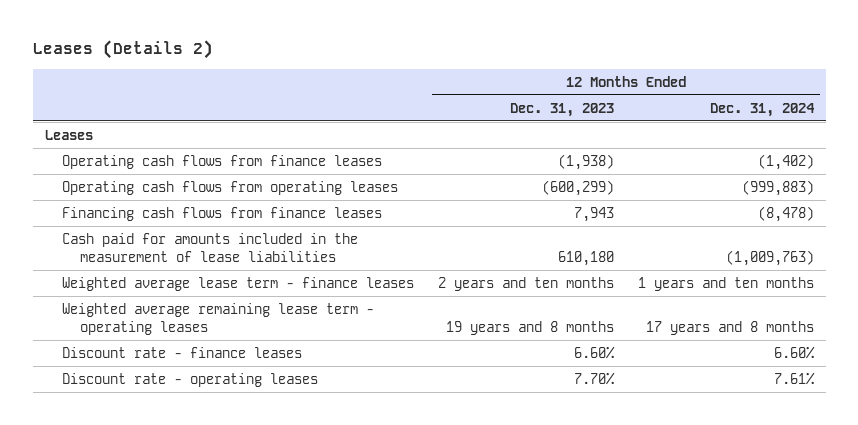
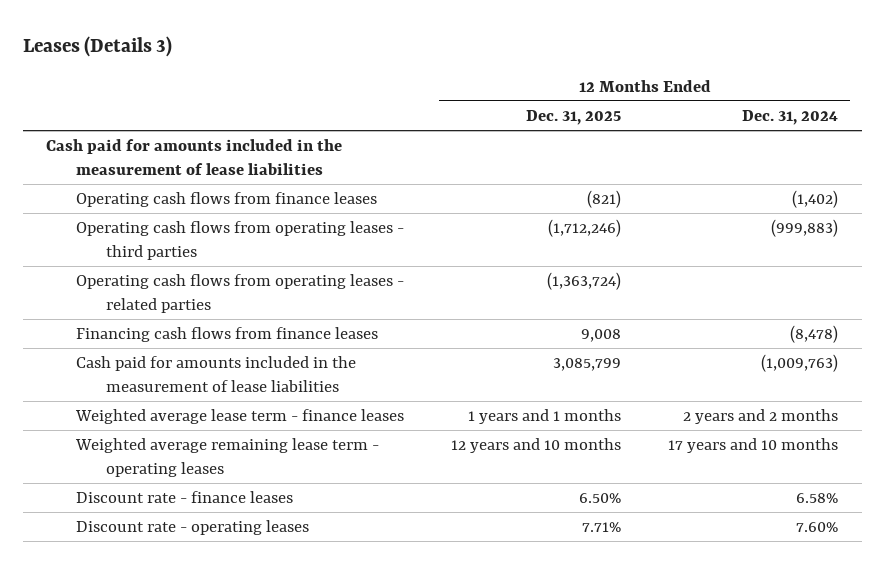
[32,40,213,60] Leases (Details 2) -> [22,36,172,58] Leases (Details 3)
[509,102,614,117] Dec. 31, 2023 -> none
none -> [526,110,622,126] Dec. 31, 2025
[44,129,93,140] Leases -> none
none -> [46,139,343,175] Cash paid for amounts included in the measurement of lease liabilities
[62,180,399,195] Operating cash flows from operating leases -> [76,221,405,260] Operating cash flows from operating leases - third parties
none -> [76,274,405,313] Operating cash flows from operating leases - related parties
[637,276,814,291] 1 years and ten months -> [683,409,839,425] 2 years and 2 months
[645,320,814,335] 17 years and 8 months -> [668,438,839,454] 17 years and 10 months
[773,345,815,359] 6.60% -> [796,493,839,504] 6.58%
[773,371,815,385] 7.61% -> [796,522,839,533] 7.60%

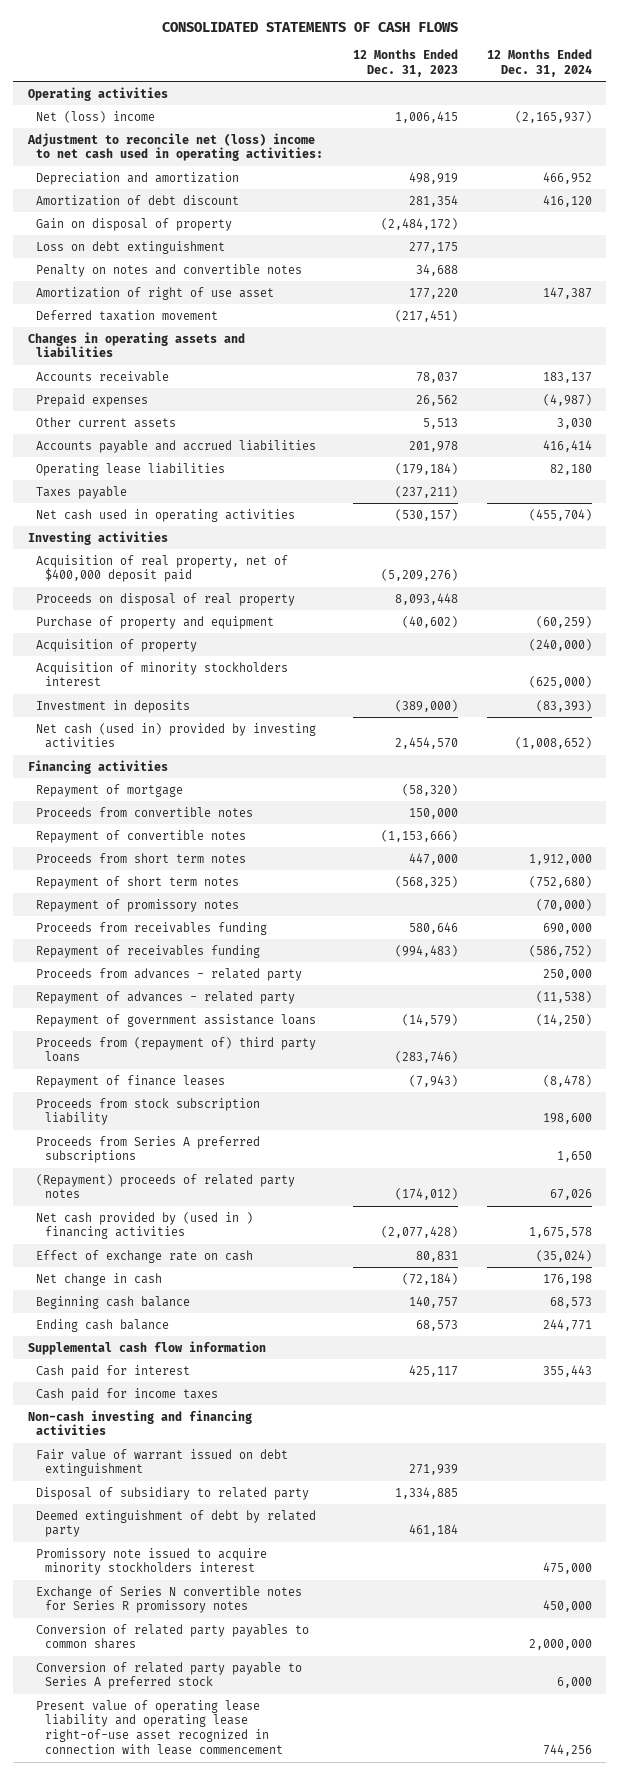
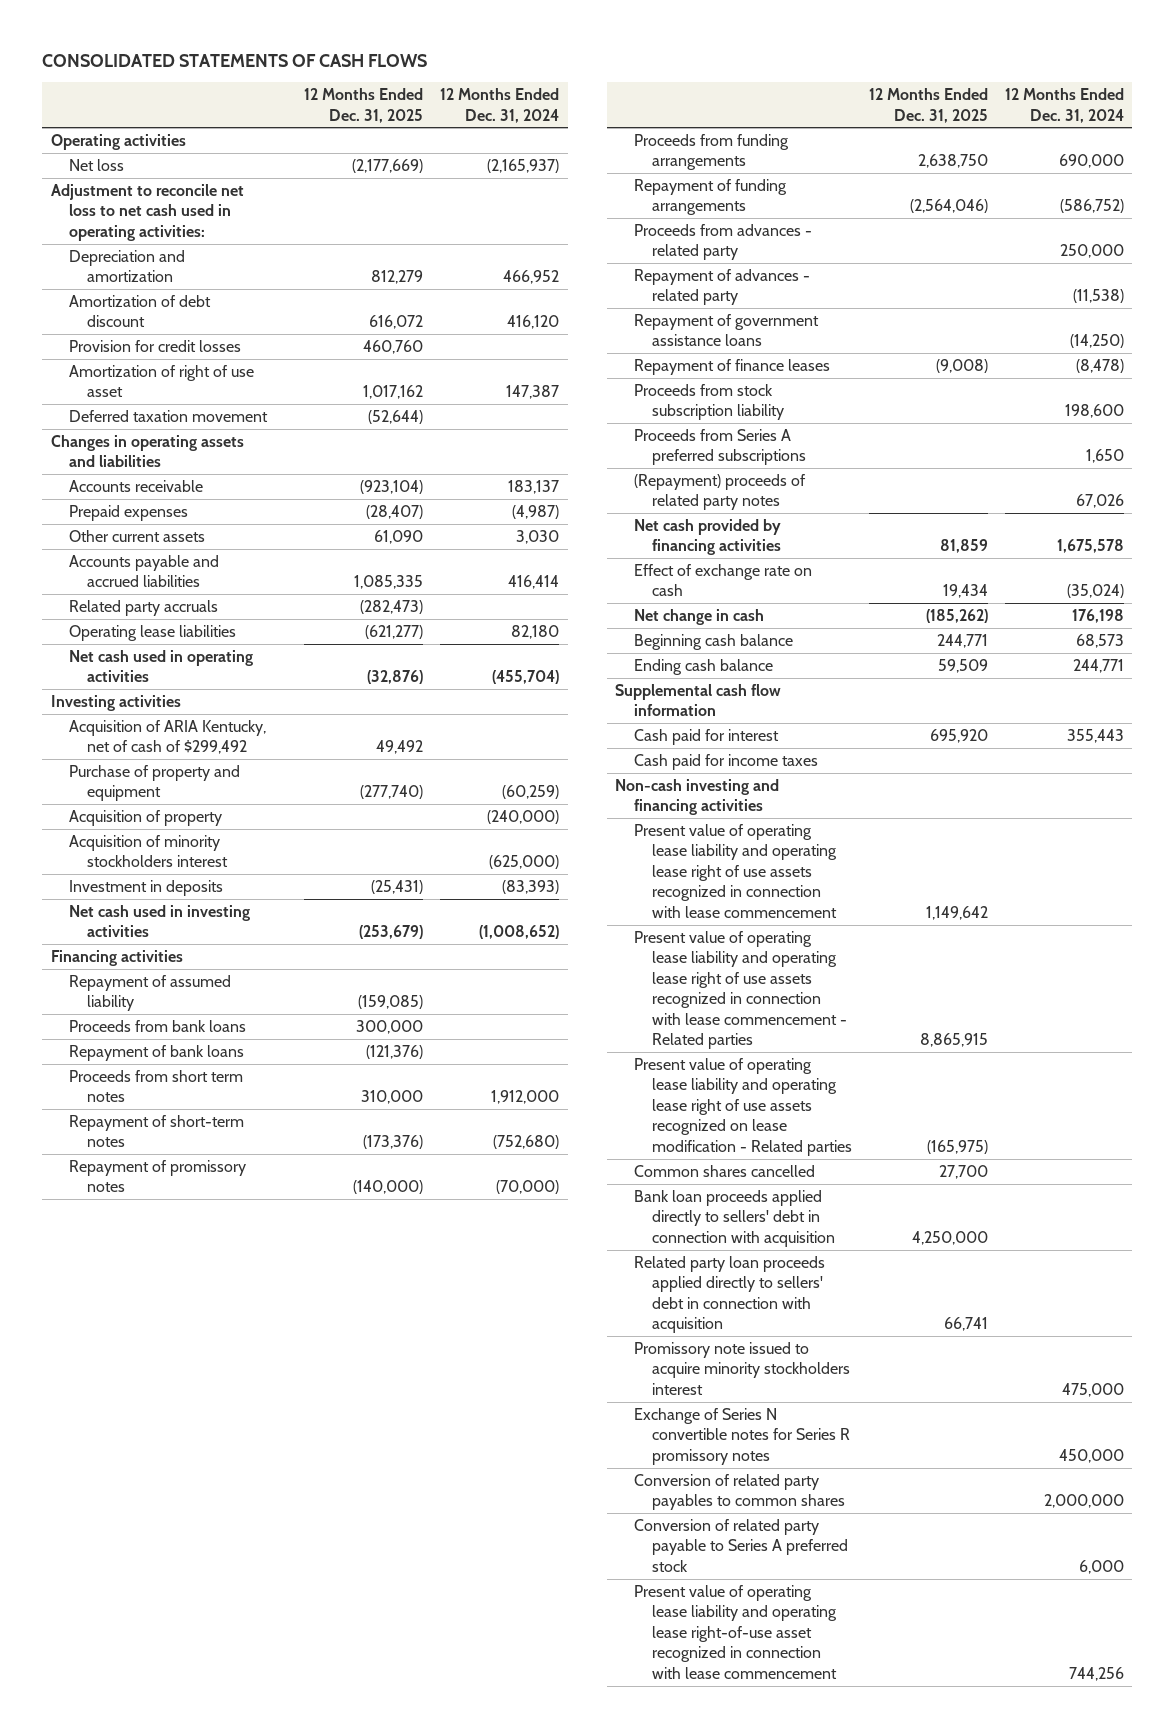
[352,48,458,77] 12 Months Ended Dec. 31, 2023 -> none
none -> [303,88,423,123] 12 Months Ended Dec. 31, 2025
[36,110,156,123] Net (loss) income -> [68,158,124,171] Net loss
[27,132,324,162] Adjustment to reconcile net (loss) income to net cash used in operating activities: -> [50,183,244,241] Adjustment to reconcile net loss to net cash used in operating activities:
[36,217,233,231] Gain on disposal of property -> none
[36,240,226,254] Loss on debt extinguishment -> none
[36,263,303,277] Penalty on notes and convertible notes -> none
none -> [68,339,241,352] Provision for credit losses
none -> [68,599,218,616] Related party accruals
[36,485,128,499] Taxes payable -> none
[36,554,289,583] Acquisition of real property, net of $400,000 deposit paid -> none
[36,592,296,606] Proceeds on disposal of real property -> none
none -> [68,719,266,755] Acquisition of ARIA Kentucky, net of cash of $299,492
[36,722,317,749] Net cash (used in) provided by investing activities -> [68,904,250,938] Net cash used in investing activities
[36,783,184,797] Repayment of mortgage -> none
[36,806,254,817] Proceeds from convertible notes -> none
[36,829,247,843] Repayment of convertible notes -> none
none -> [68,974,231,1012] Repayment of assumed liability
none -> [68,1019,246,1032] Proceeds from bank loans
none -> [68,1044,244,1061] Repayment of bank loans
[36,875,240,889] Repayment of short term notes -> [68,1114,244,1148] Repayment of short-term notes
[36,921,268,935] Proceeds from receivables funding -> [633,133,789,171] Proceeds from funding arrangements
[36,944,261,958] Repayment of receivables funding -> [633,178,787,216] Repayment of funding arrangements
[36,1036,317,1063] Proceeds from (repayment of) third party loans -> none
[36,1211,254,1240] Net cash provided by (used in ) financing activities -> [633,518,781,556] Net cash provided by financing activities
[36,1448,289,1477] Fair value of warrant issued on debt extinguishment -> none
[36,1486,310,1500] Disposal of subsidiary to related party -> none
[36,1509,317,1538] Deemed extinguishment of debt by related party -> none
none -> [633,823,837,918] Present value of operating lease liability and operating lease right of use assets recognized in connection with lease commencement
none -> [633,930,847,1050] Present value of operating lease liability and operating lease right of use assets recognized in connection with lease commencement - Related parties
none -> [633,1057,852,1156] Present value of operating lease liability and operating lease right of use assets recognized on lease modification - Related parties
none -> [633,1164,815,1177] Common shares cancelled
none -> [633,1189,835,1247] Bank loan proceeds applied directly to sellers' debt in connection with acquisition
none -> [633,1255,825,1334] Related party loan proceeds applied directly to sellers' debt in connection with acquisition

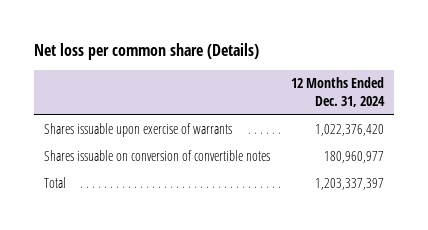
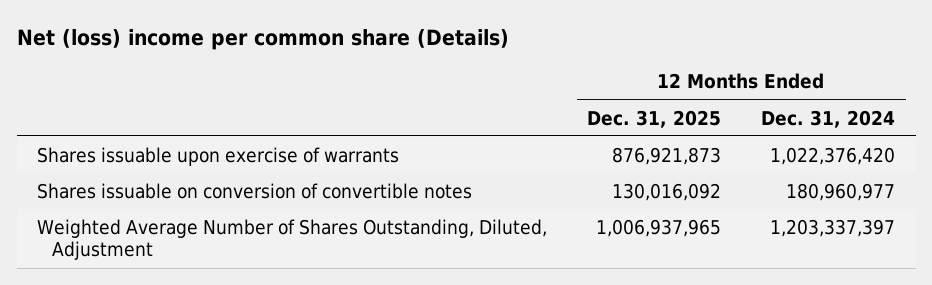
[33,42,259,60] Net loss per common share (Details) -> [16,29,509,51] Net (loss) income per common share (Details)
none -> [587,109,722,128] Dec. 31, 2025
[44,176,67,188] Total -> [36,218,547,261] Weighted Average Number of Shares Outstanding, Diluted, Adjustment

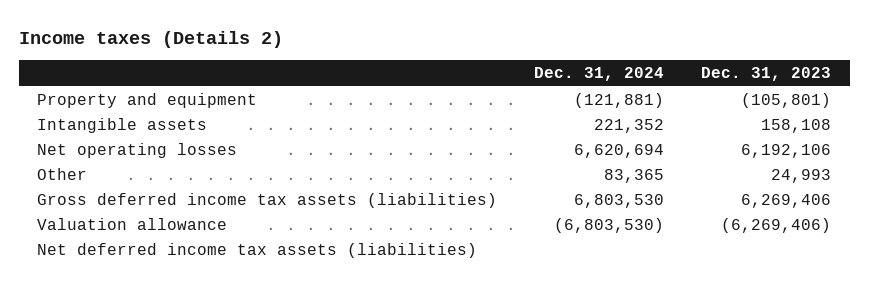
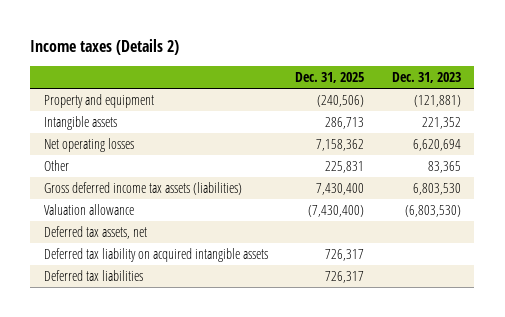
[534,67,665,82] Dec. 31, 2024 -> none
none -> [295,72,365,84] Dec. 31, 2025
[741,93,832,109] (105,801) -> [413,95,461,108] (121,881)
[761,119,832,134] 158,108 -> [421,117,461,130] 221,352
[741,144,832,159] 6,192,106 -> [412,139,461,152] 6,620,694
[771,169,832,184] 24,993 -> [427,161,461,174] 83,365
[741,194,832,209] 6,269,406 -> [412,183,461,196] 6,803,530
[721,218,832,234] (6,269,406) -> [404,205,461,218] (6,803,530)
none -> [44,226,148,240] Deferred tax assets, net
none -> [44,248,269,263] Deferred tax liability on acquired intangible assets
[37,243,478,259] Net deferred income tax assets (liabilities) -> [44,270,144,282] Deferred tax liabilities

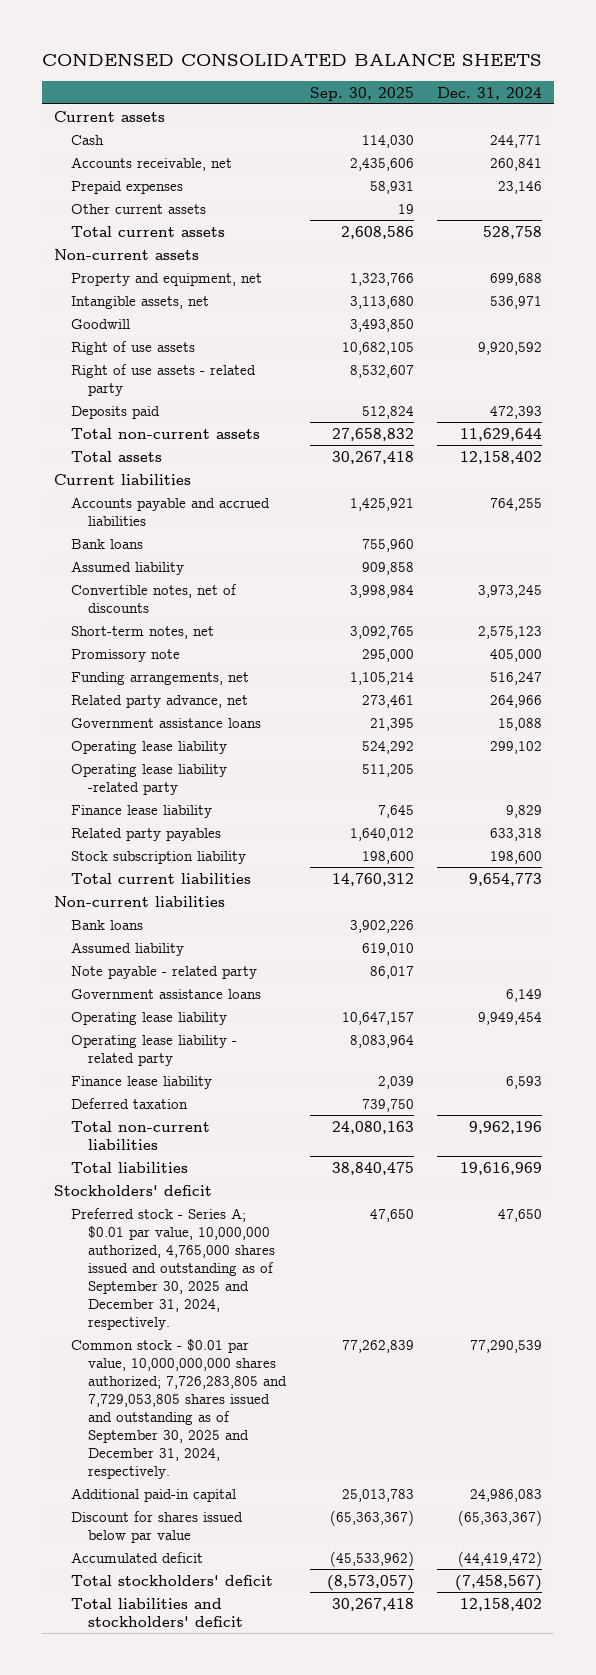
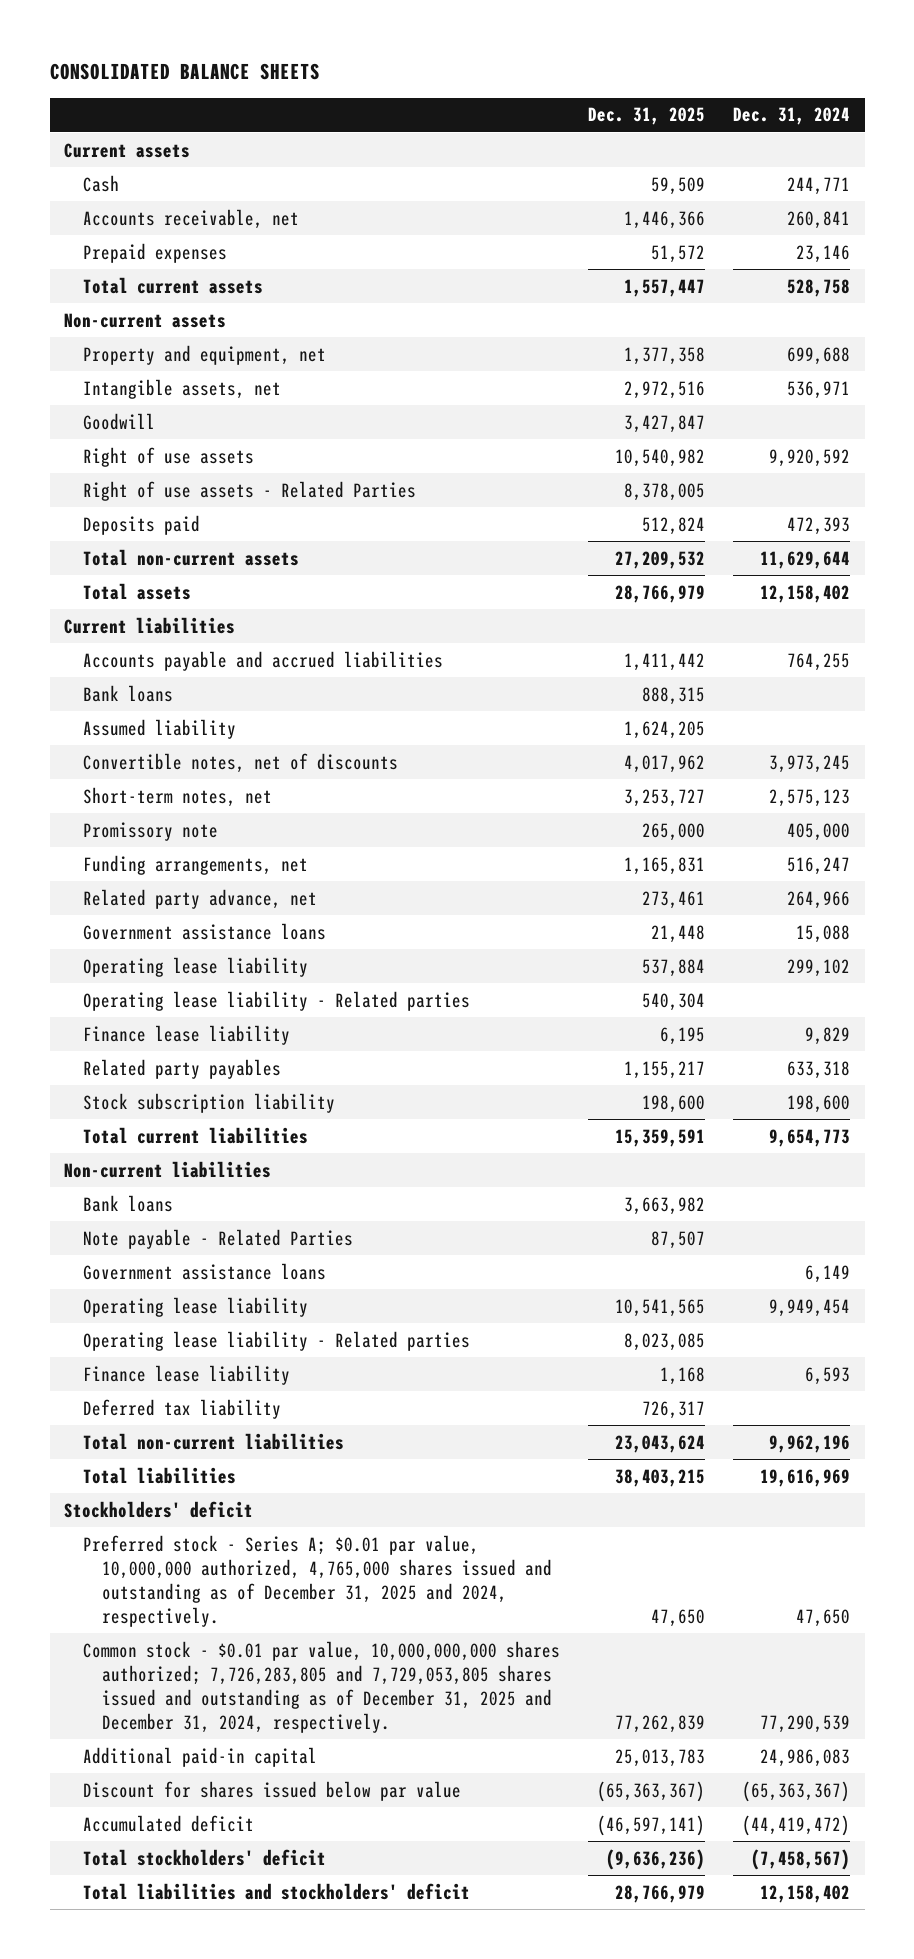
[42,52,543,66] CONDENSED CONSOLIDATED BALANCE SHEETS -> [49,62,320,80] CONSOLIDATED BALANCE SHEETS
[309,86,414,101] Sep. 30, 2025 -> none
none -> [588,107,706,126] Dec. 31, 2025
[71,203,207,214] Other current assets -> none
[71,363,257,396] Right of use assets - related party -> [82,480,416,501] Right of use assets - Related Parties
[71,763,228,795] Operating lease liability -related party -> [82,990,470,1011] Operating lease liability - Related parties
[71,941,185,956] Assumed liability -> none
[71,965,258,979] Note payable - related party -> [82,1228,353,1249] Note payable - Related Parties
[71,1034,238,1066] Operating lease liability - related party -> [82,1330,470,1351] Operating lease liability - Related parties
[71,1097,189,1109] Deferred taxation -> [82,1398,281,1419] Deferred tax liability
[71,1207,276,1330] Preferred stock - Series A; $0.01 par value, 10,000,000 authorized, 4,765,000 shares issued and outstanding as of September 30, 2025 and December 31, 2024, respectively. -> [82,1534,553,1627] Preferred stock - Series A; $0.01 par value, 10,000,000 authorized, 4,765,000 shares issued and outstanding as of December 31, 2025 and 2024, respectively.
[71,1338,288,1480] Common stock - $0.01 par value, 10,000,000,000 shares authorized; 7,726,283,805 and 7,729,053,805 shares issued and outstanding as of September 30, 2025 and December 31, 2024, respectively. -> [82,1640,560,1733] Common stock - $0.01 par value, 10,000,000,000 shares authorized; 7,726,283,805 and 7,729,053,805 shares issued and outstanding as of December 31, 2025 and December 31, 2024, respectively.

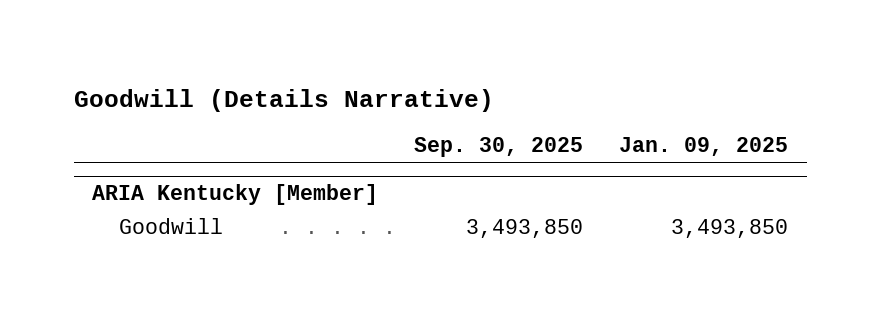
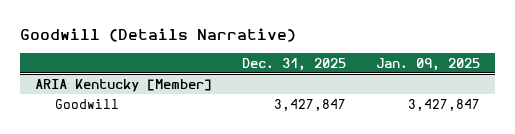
[414,137,584,158] Sep. 30, 2025 -> none
none -> [241,57,346,71] Dec. 31, 2025
[671,218,789,238] 3,493,850 -> [407,98,480,111] 3,427,847

